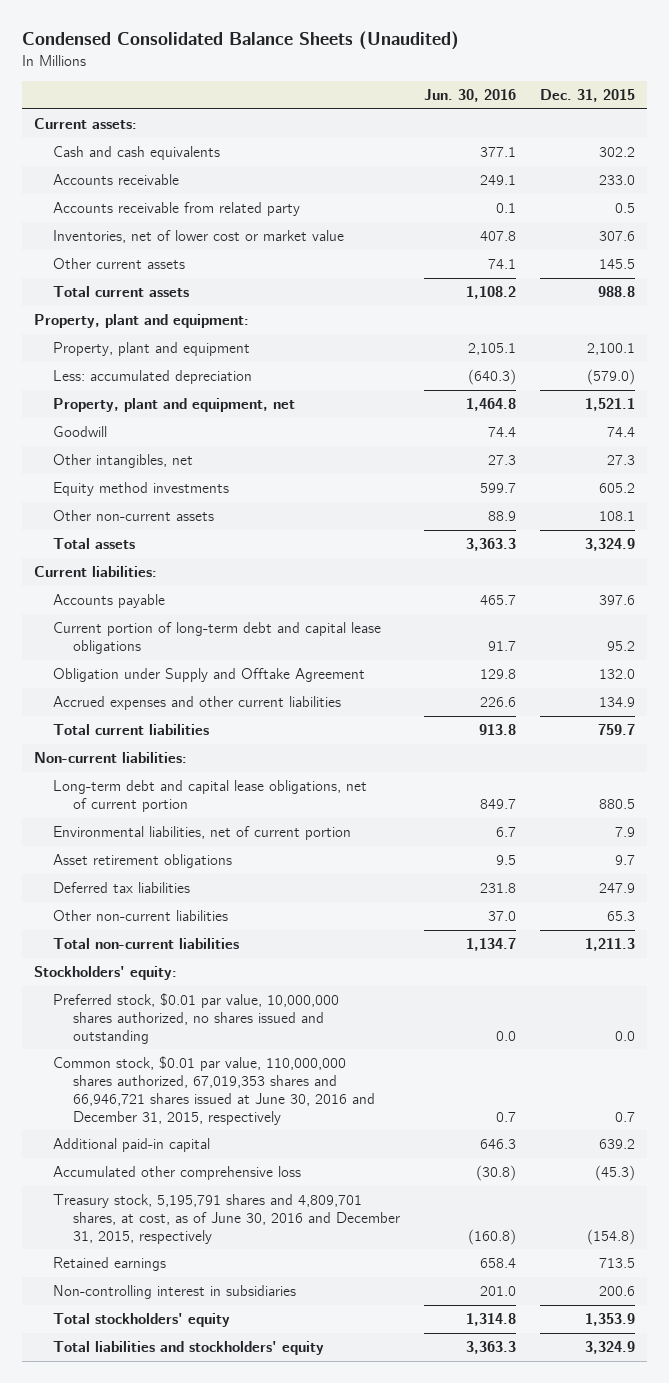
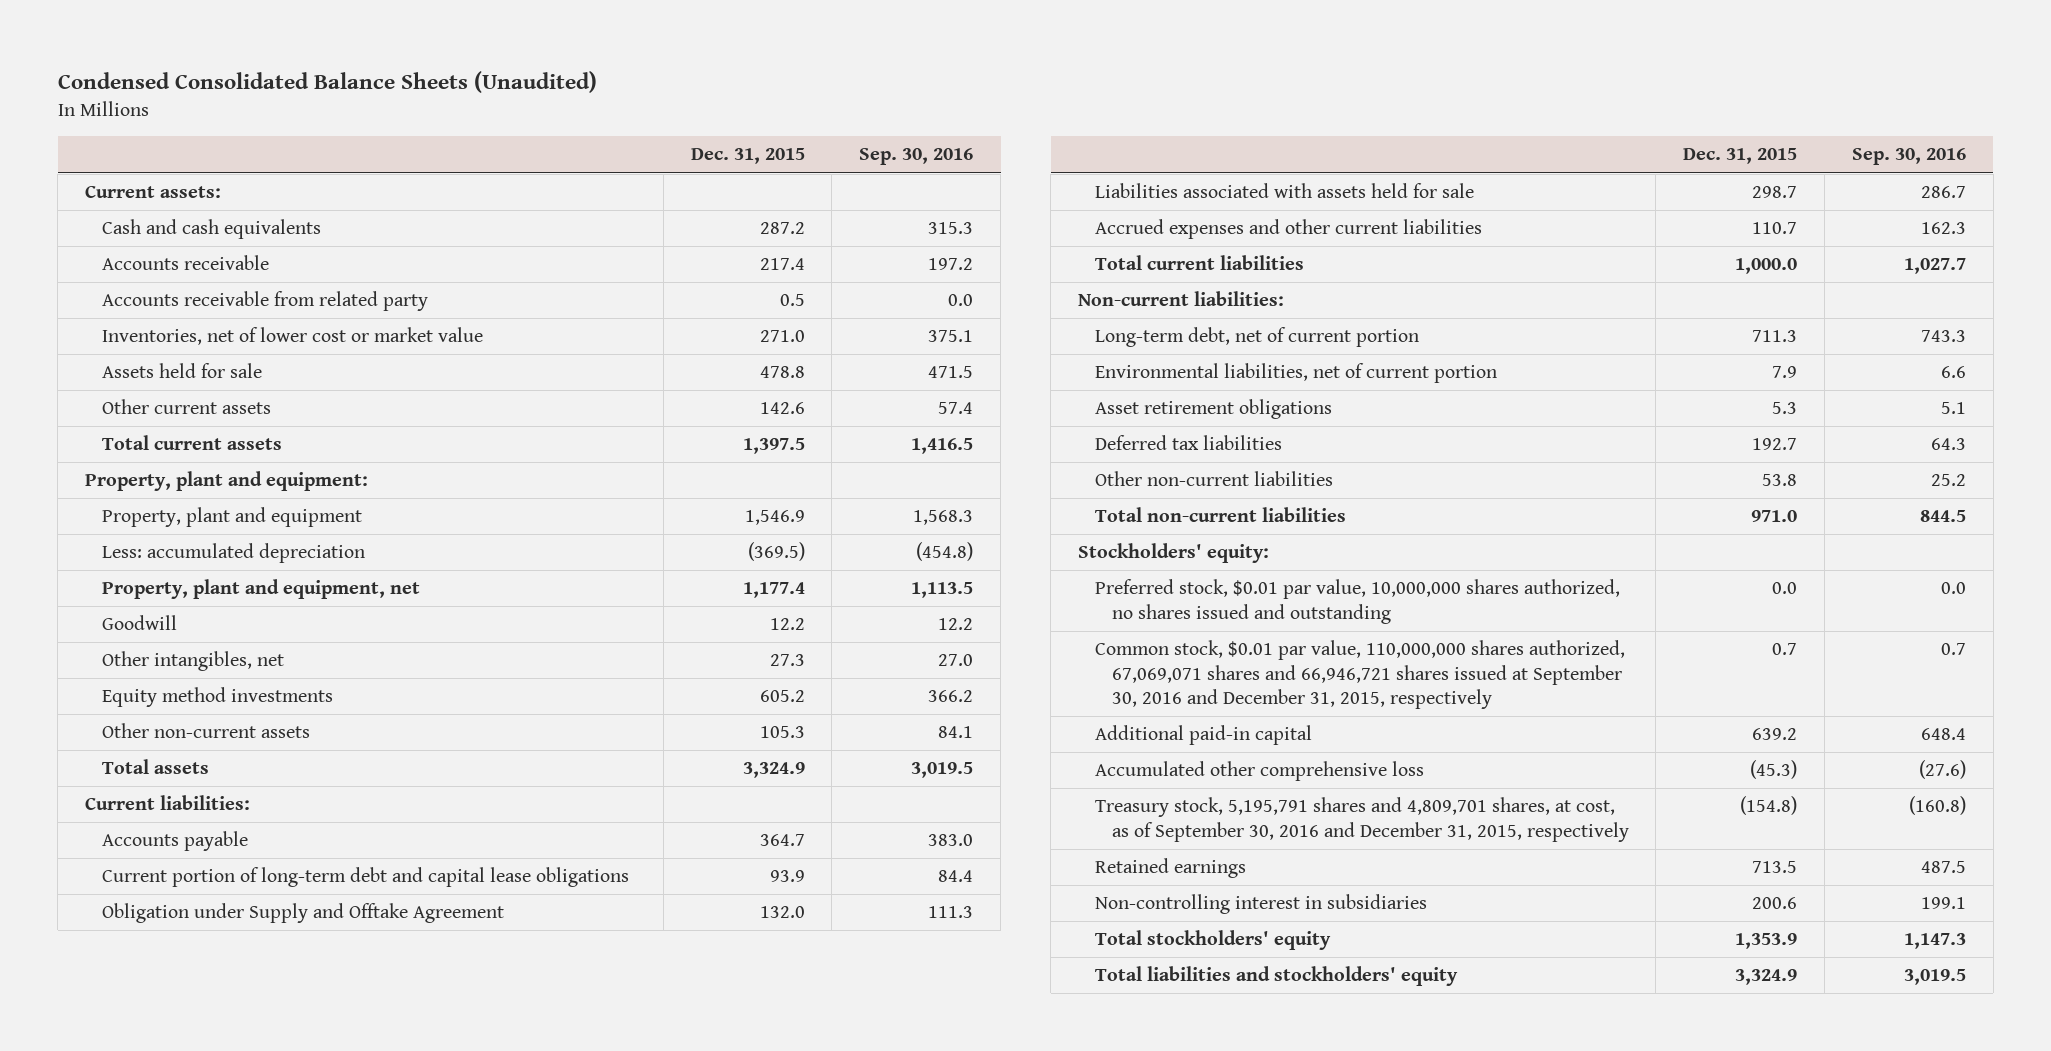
[423,89,516,103] Jun. 30, 2016 -> none
none -> [859,148,974,166] Sep. 30, 2016
[599,147,636,158] 302.2 -> [759,222,805,235] 287.2
[599,175,636,186] 233.0 -> [759,258,805,271] 217.4
[599,231,636,242] 307.6 -> [759,330,805,343] 271.0
none -> [102,363,263,379] Assets held for sale
[599,259,636,270] 145.5 -> [759,402,805,415] 142.6
[598,286,636,298] 988.8 -> [742,438,805,455] 1,397.5
[587,343,636,356] 2,100.1 -> [744,510,805,526] 1,546.9
[587,369,636,386] (579.0) -> [747,542,805,562] (369.5)
[585,398,636,412] 1,521.1 -> [742,582,805,599] 1,177.4
[607,427,636,438] 74.4 -> [769,618,805,631] 12.2
[599,511,636,522] 108.1 -> [759,726,805,739] 105.3
[599,595,636,606] 397.6 -> [759,834,805,847] 364.7
[607,640,636,651] 95.2 -> [769,870,805,883] 93.9
none -> [1094,183,1474,199] Liabilities associated with assets held for sale
[599,697,636,708] 134.9 -> [1752,222,1798,235] 110.7
[598,724,636,736] 759.7 -> [1735,258,1798,275] 1,000.0
[53,780,368,812] Long-term debt and capital lease obligations, net of current portion -> [1094,327,1419,348] Long-term debt, net of current portion
[599,798,636,809] 880.5 -> [1752,330,1798,343] 711.3
[615,855,636,866] 9.7 -> [1772,402,1798,415] 5.3
[599,883,636,894] 247.9 -> [1752,438,1798,451] 192.7
[607,911,636,922] 65.3 -> [1762,474,1798,487] 53.8
[585,938,636,952] 1,211.3 -> [1751,510,1798,523] 971.0
[53,1056,375,1125] Common stock, $0.01 par value, 110,000,000 shares authorized, 67,019,353 shares and 66,946,721 shares issued at June 30, 2016 and December 31, 2015, respectively -> [1094,640,1625,709] Common stock, $0.01 par value, 110,000,000 shares authorized, 67,069,071 shares and 66,946,721 shares issued at September 30, 2016 and December 31, 2015, respectively
[53,1194,400,1244] Treasury stock, 5,195,791 shares and 4,809,701 shares, at cost, as of June 30, 2016 and December 31, 2015, respectively -> [1094,797,1629,842] Treasury stock, 5,195,791 shares and 4,809,701 shares, at cost, as of September 30, 2016 and December 31, 2015, respectively

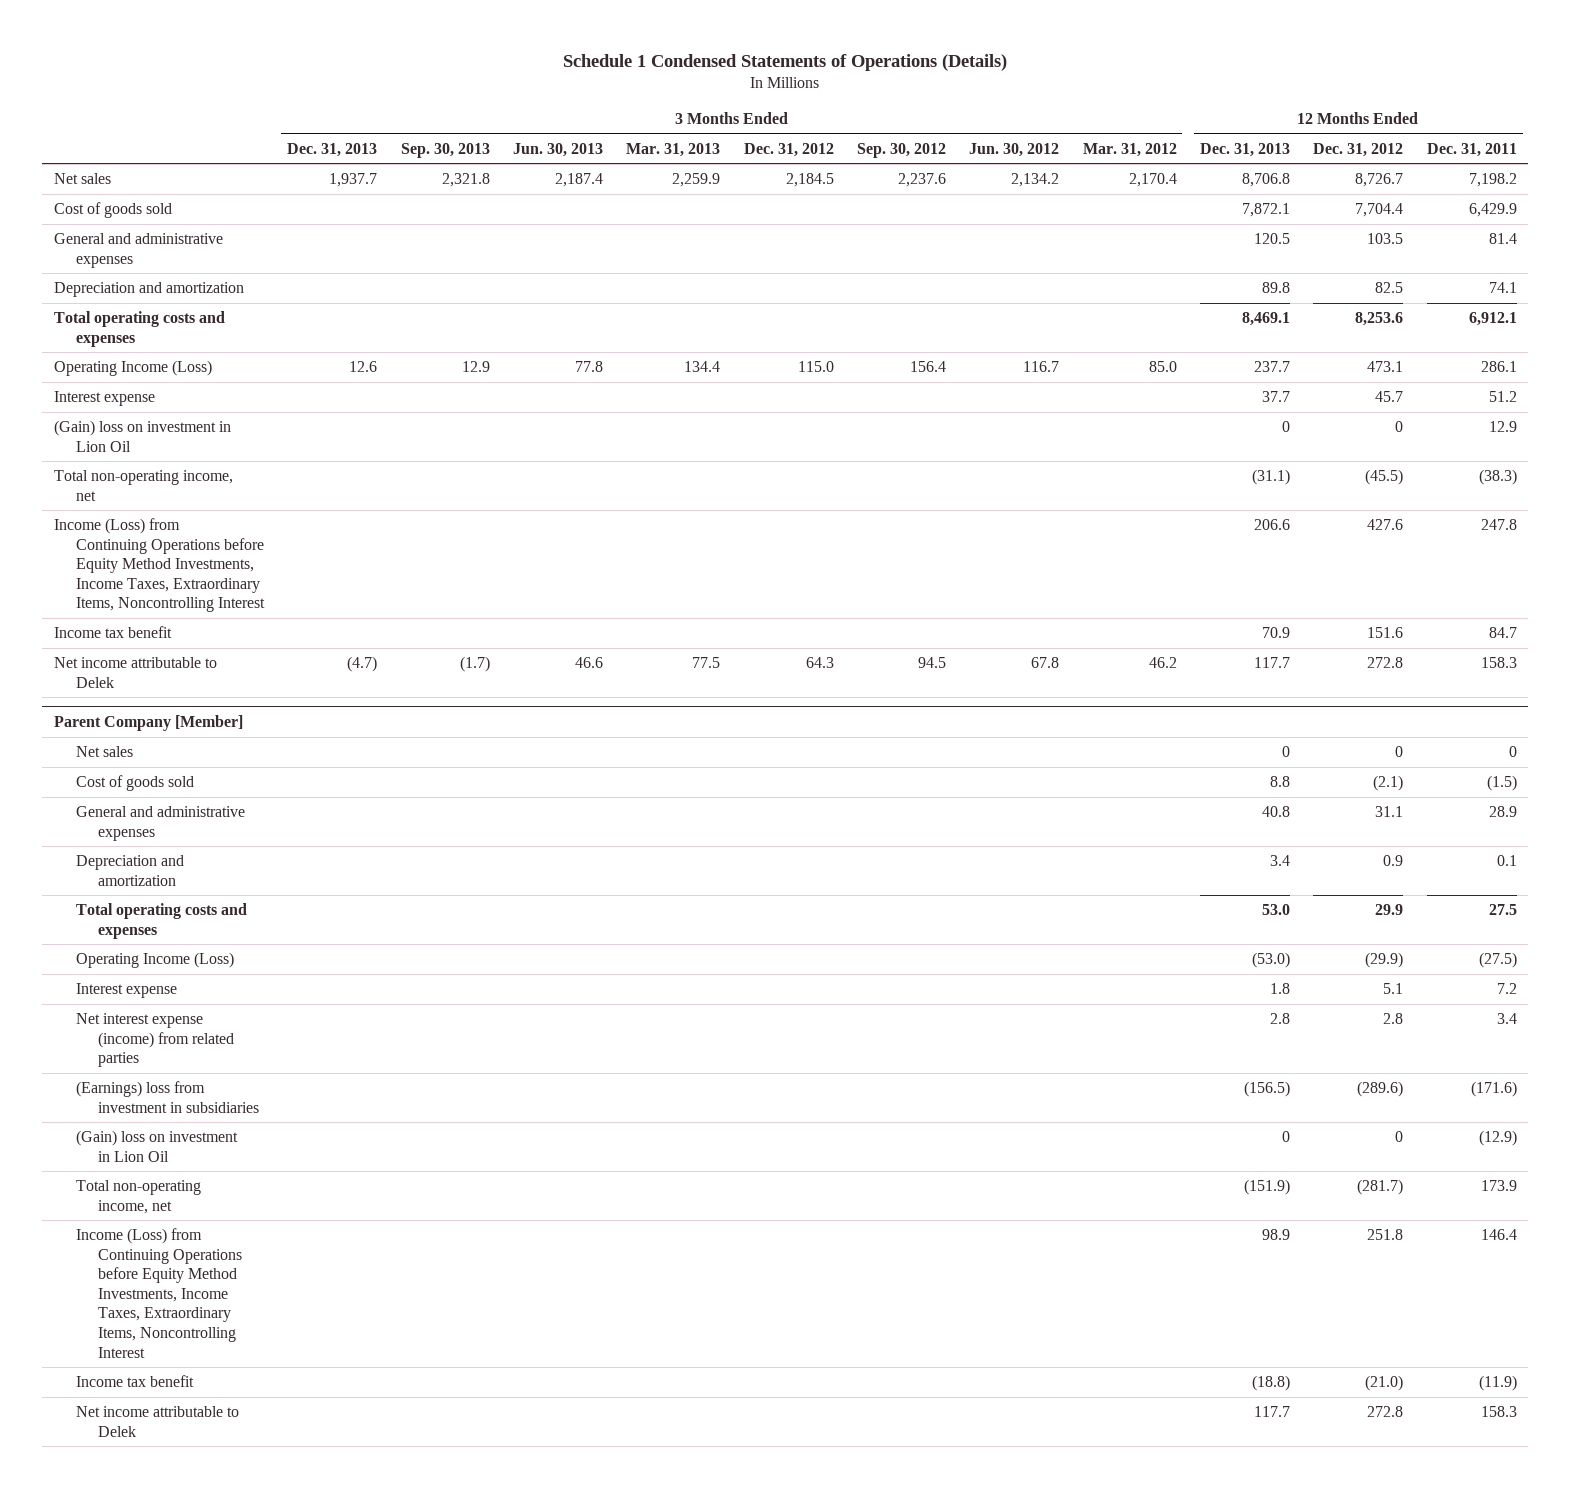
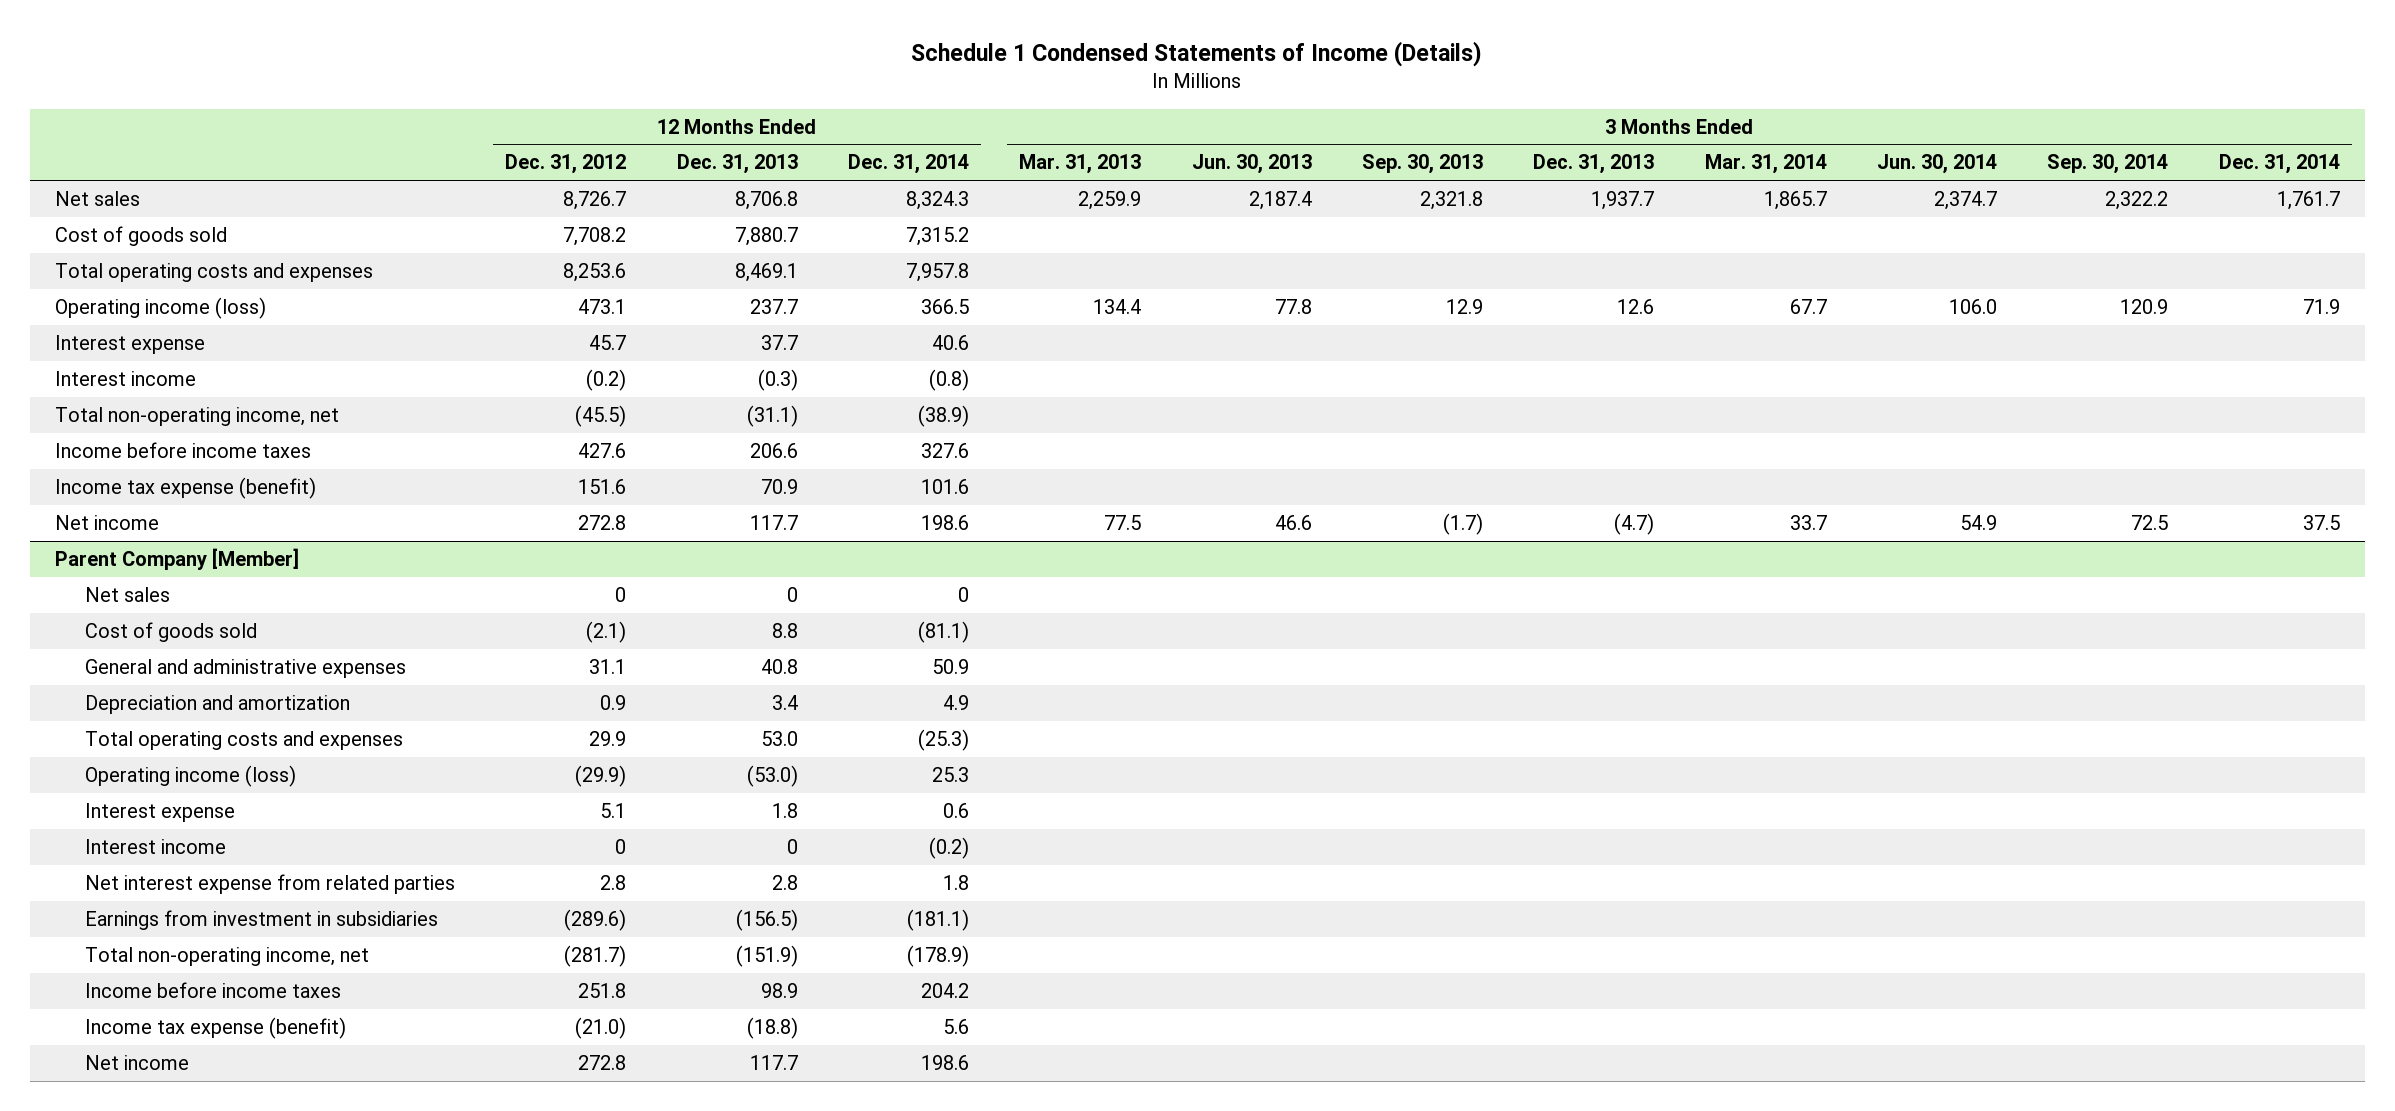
[563,53,1008,71] Schedule 1 Condensed Statements of Operations (Details) -> [911,41,1483,68] Schedule 1 Condensed Statements of Income (Details)
[743,142,834,157] Dec. 31, 2012 -> none
[856,142,946,158] Sep. 30, 2012 -> none
[969,142,1060,157] Jun. 30, 2012 -> none
[1082,142,1177,157] Mar. 31, 2012 -> none
[1426,142,1517,157] Dec. 31, 2011 -> none
none -> [847,154,969,175] Dec. 31, 2014
none -> [1704,154,1827,175] Mar. 31, 2014
none -> [1876,154,1997,175] Jun. 30, 2014
none -> [2047,154,2169,175] Sep. 30, 2014
none -> [2218,154,2340,175] Dec. 31, 2014
[53,233,223,268] General and administrative expenses -> none
[53,282,244,298] Depreciation and amortization -> none
[1242,203,1291,218] 7,872.1 -> [734,227,798,247] 7,880.7
[1355,203,1404,218] 7,704.4 -> [563,227,627,247] 7,708.2
[53,360,212,377] Operating Income (Loss) -> [55,297,267,320] Operating income (loss)
[53,420,231,452] (Gain) loss on investment in Lion Oil -> none
none -> [55,371,197,387] Interest income
[53,518,265,613] Income (Loss) from Continuing Operations before Equity Method Investments, Income Taxes, Extraordinary Items, Noncontrolling Interest -> [55,442,312,459] Income before income taxes
[53,626,172,639] Income tax benefit -> [55,477,317,500] Income tax expense (benefit)
[53,657,217,688] Net income attributable to Delek -> [55,515,160,531] Net income
[75,952,234,969] Operating Income (Loss) -> [84,765,296,788] Operating income (loss)
[75,1130,238,1162] (Gain) loss on investment in Lion Oil -> none
none -> [84,839,226,855] Interest income
[75,1013,235,1068] Net interest expense (income) from related parties -> [84,874,455,895] Net interest expense from related parties
[75,1081,260,1113] (Earnings) loss from investment in subsidiaries -> [84,910,438,931] Earnings from investment in subsidiaries
[75,1228,243,1358] Income (Loss) from Continuing Operations before Equity Method Investments, Income Taxes, Extraordinary Items, Noncontrolling Interest -> [84,982,341,999] Income before income taxes
[75,1375,194,1388] Income tax benefit -> [84,1017,346,1040] Income tax expense (benefit)
[75,1406,239,1437] Net income attributable to Delek -> [84,1055,189,1071] Net income

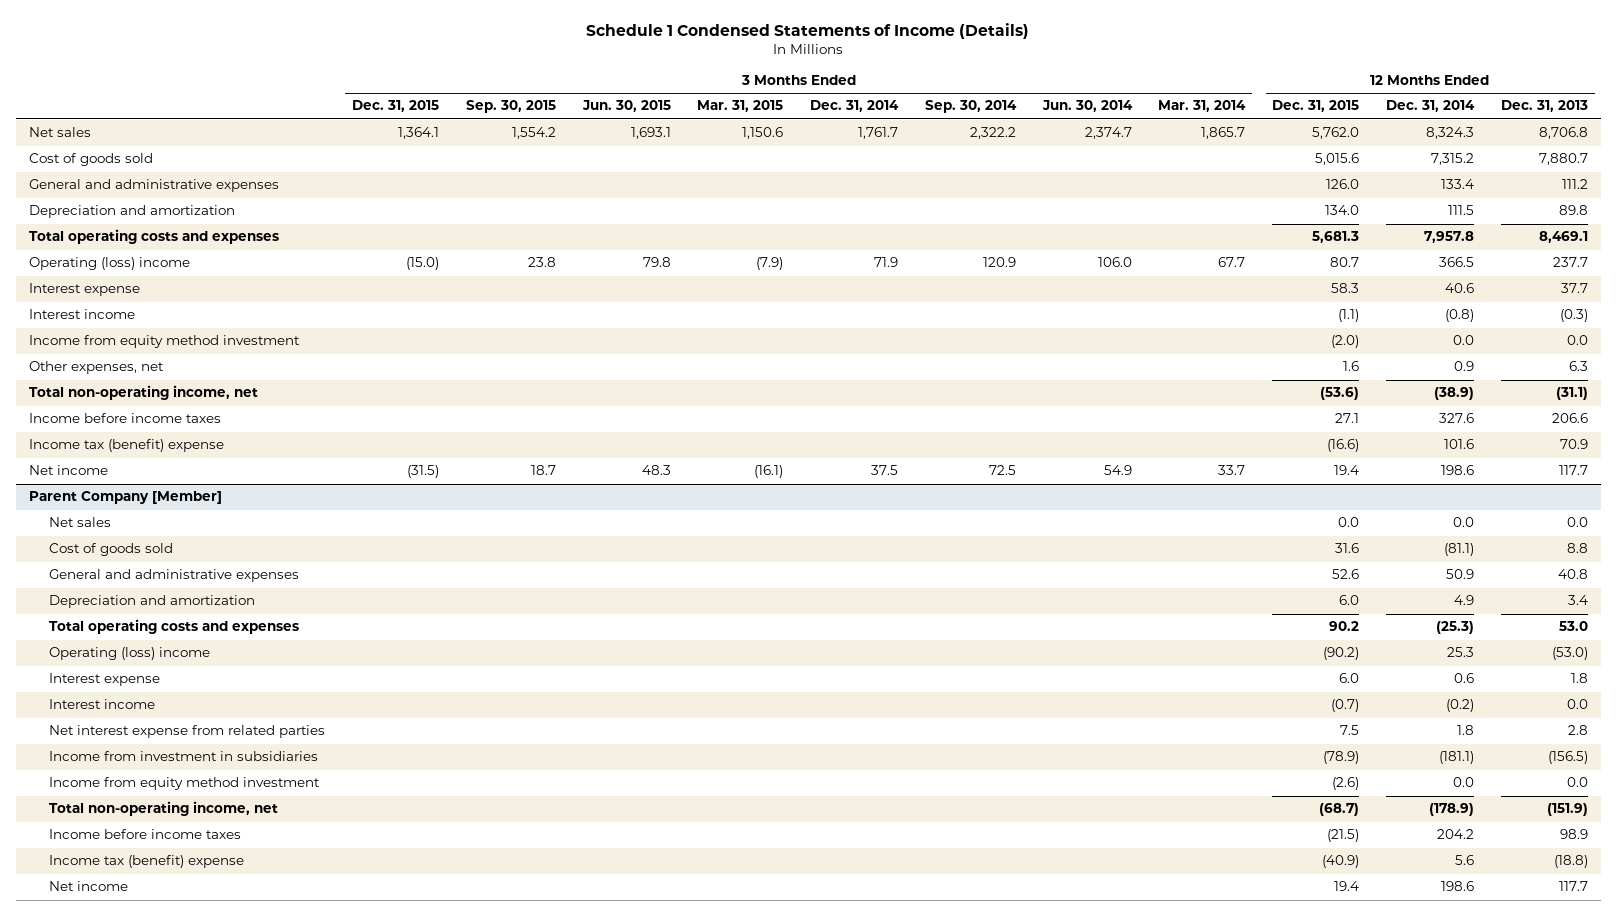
[505,154,627,175] Dec. 31, 2012 -> none
[1019,154,1142,175] Mar. 31, 2013 -> none
[1191,154,1312,175] Jun. 30, 2013 -> none
[1361,154,1483,175] Sep. 30, 2013 -> none
[1533,154,1655,175] Dec. 31, 2013 -> none
none -> [351,100,439,113] Dec. 31, 2015
none -> [465,100,556,114] Sep. 30, 2015
none -> [581,100,671,113] Jun. 30, 2015
none -> [697,100,784,113] Mar. 31, 2015
none -> [1272,100,1360,113] Dec. 31, 2015
none -> [29,179,280,193] General and administrative expenses
none -> [29,205,236,219] Depreciation and amortization
[55,297,267,320] Operating income (loss) -> [29,257,191,271] Operating (loss) income
none -> [29,335,301,349] Income from equity method investment
none -> [29,361,165,375] Other expenses, net
[55,477,317,500] Income tax expense (benefit) -> [29,439,225,453] Income tax (benefit) expense
[786,587,798,603] 0 -> [1566,517,1588,528] 0.0
[957,587,969,603] 0 -> [1453,517,1475,528] 0.0
[84,765,296,788] Operating income (loss) -> [49,647,211,661] Operating (loss) income
[786,839,798,855] 0 -> [1566,699,1588,710] 0.0
[84,910,438,931] Earnings from investment in subsidiaries -> [49,751,319,762] Income from investment in subsidiaries
none -> [49,777,321,791] Income from equity method investment
[84,1017,346,1040] Income tax expense (benefit) -> [49,855,245,869] Income tax (benefit) expense

